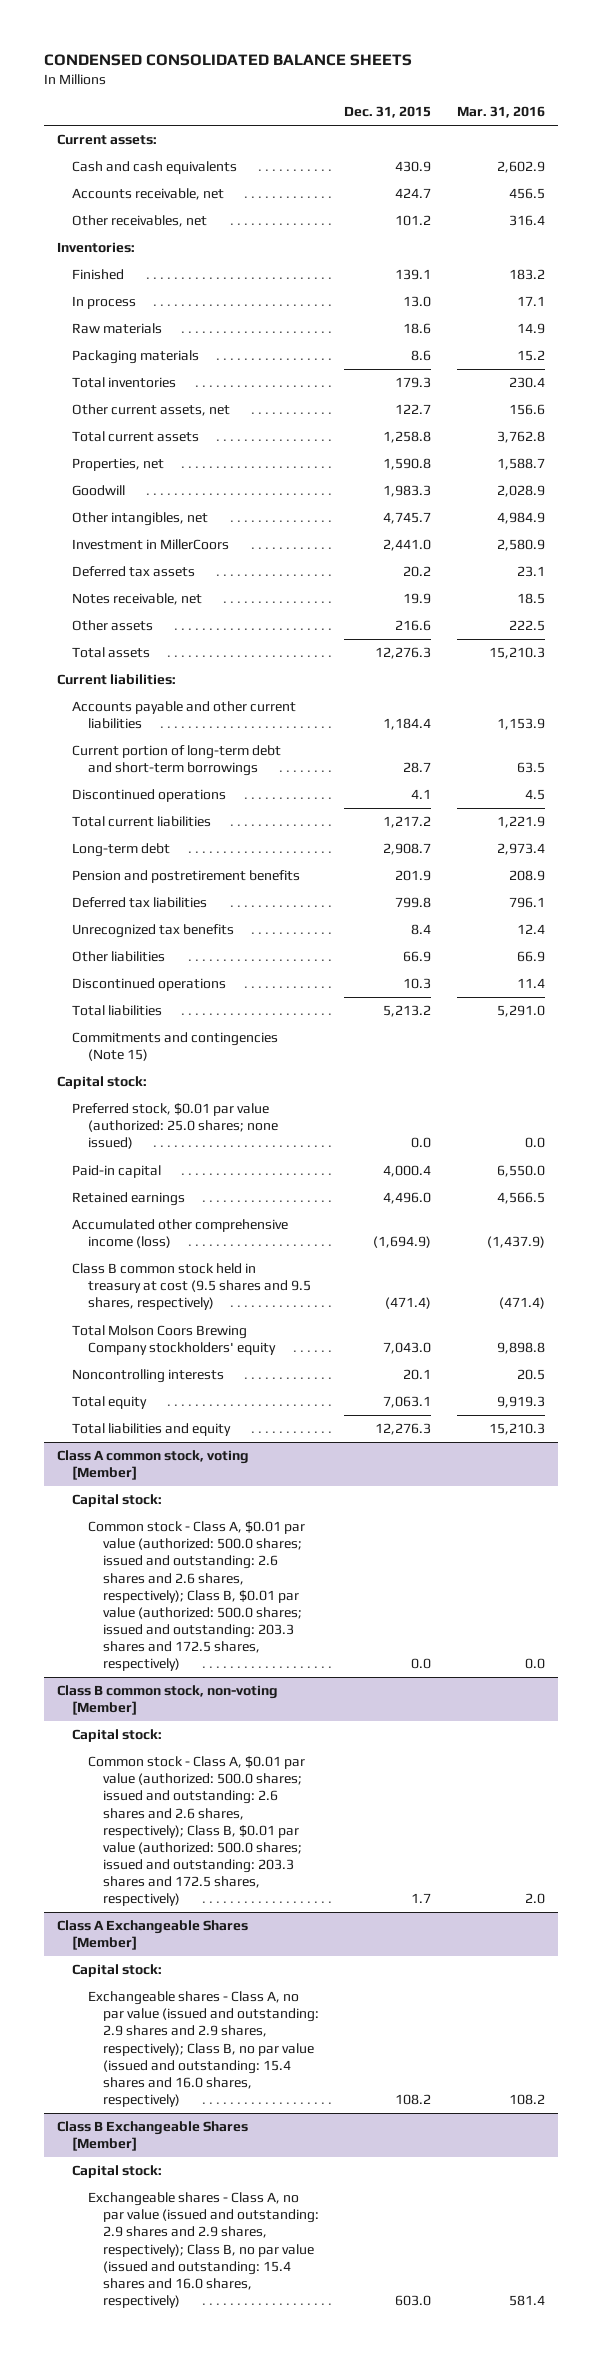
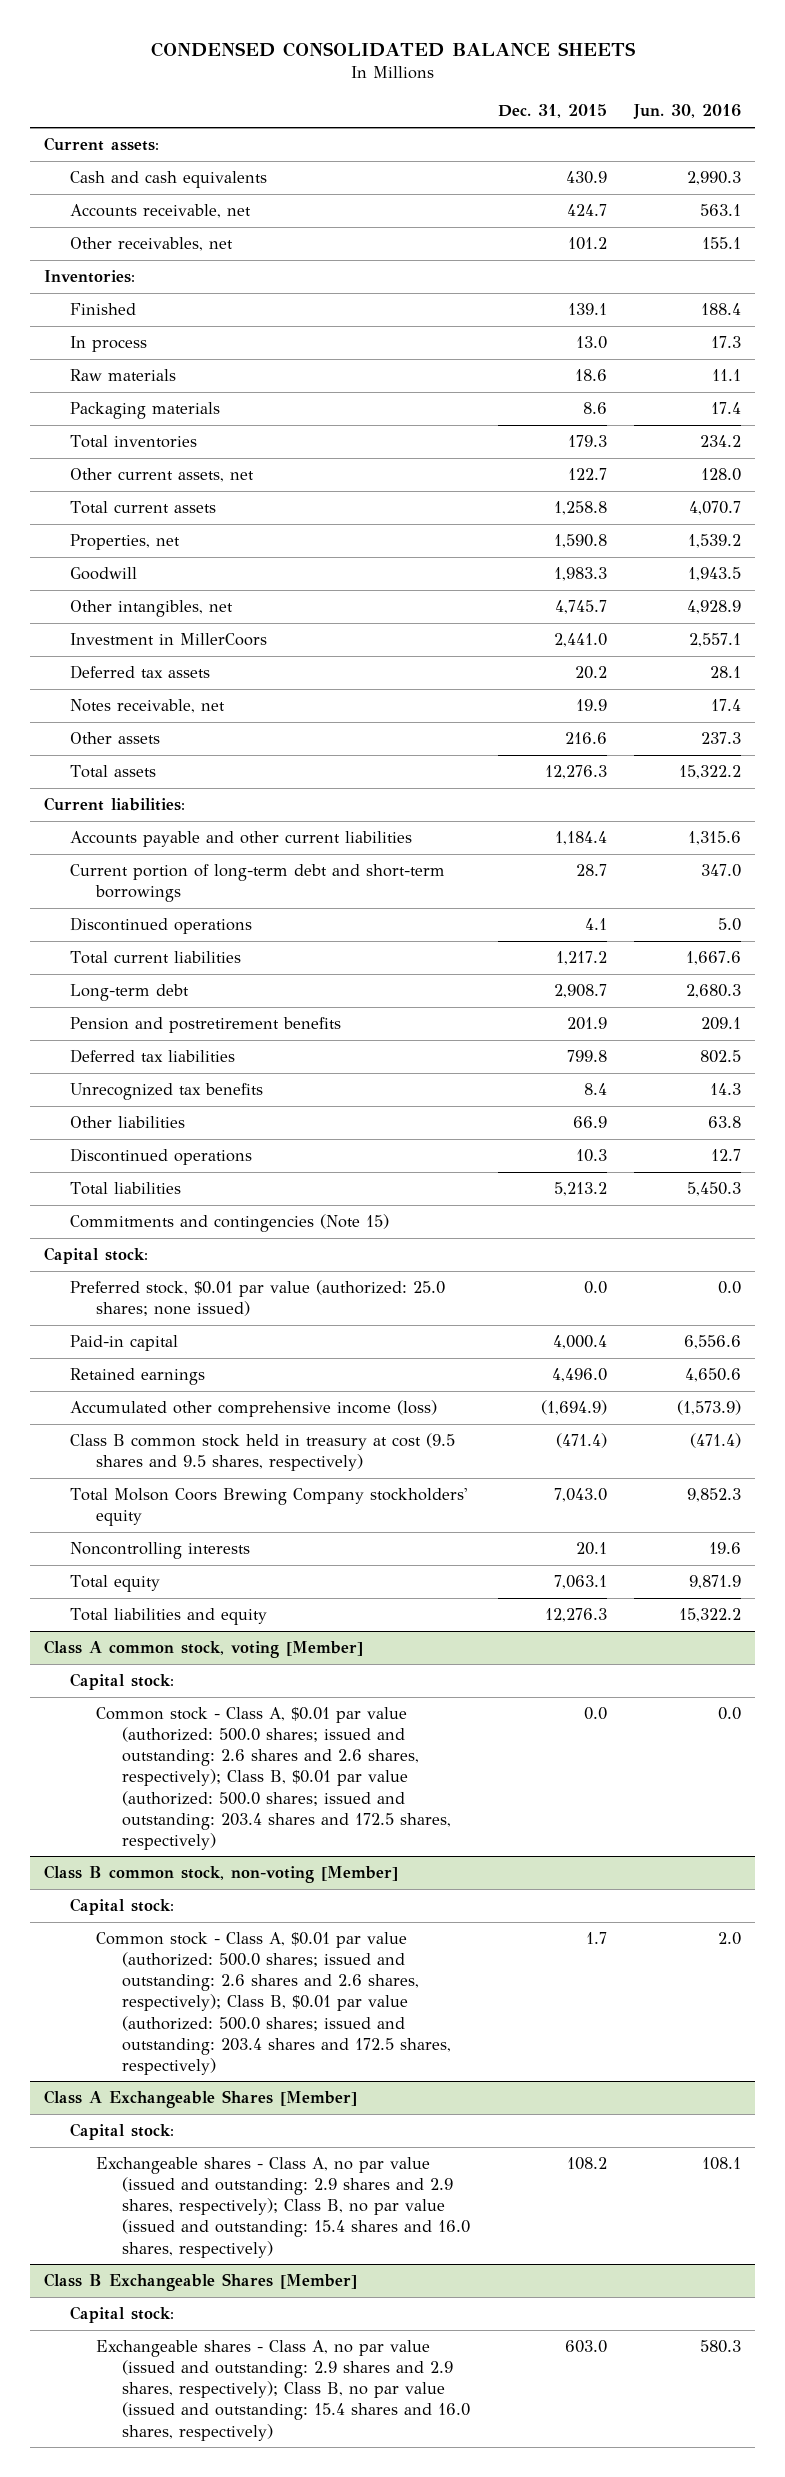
[456,105,545,118] Mar. 31, 2016 -> none
none -> [633,104,742,120] Jun. 30, 2016
[87,1521,305,1672] Common stock - Class A, $0.01 par value (authorized: 500.0 shares; issued and outstanding: 2.6 shares and 2.6 shares, respectively); Class B, $0.01 par value (authorized: 500.0 shares; issued and outstanding: 203.3 shares and 172.5 shares, respectively) -> [95,1707,451,1850] Common stock - Class A, $0.01 par value (authorized: 500.0 shares; issued and outstanding: 2.6 shares and 2.6 shares, respectively); Class B, $0.01 par value (authorized: 500.0 shares; issued and outstanding: 203.4 shares and 172.5 shares, respectively)
[87,1756,305,1907] Common stock - Class A, $0.01 par value (authorized: 500.0 shares; issued and outstanding: 2.6 shares and 2.6 shares, respectively); Class B, $0.01 par value (authorized: 500.0 shares; issued and outstanding: 203.3 shares and 172.5 shares, respectively) -> [95,1932,451,2075] Common stock - Class A, $0.01 par value (authorized: 500.0 shares; issued and outstanding: 2.6 shares and 2.6 shares, respectively); Class B, $0.01 par value (authorized: 500.0 shares; issued and outstanding: 203.4 shares and 172.5 shares, respectively)

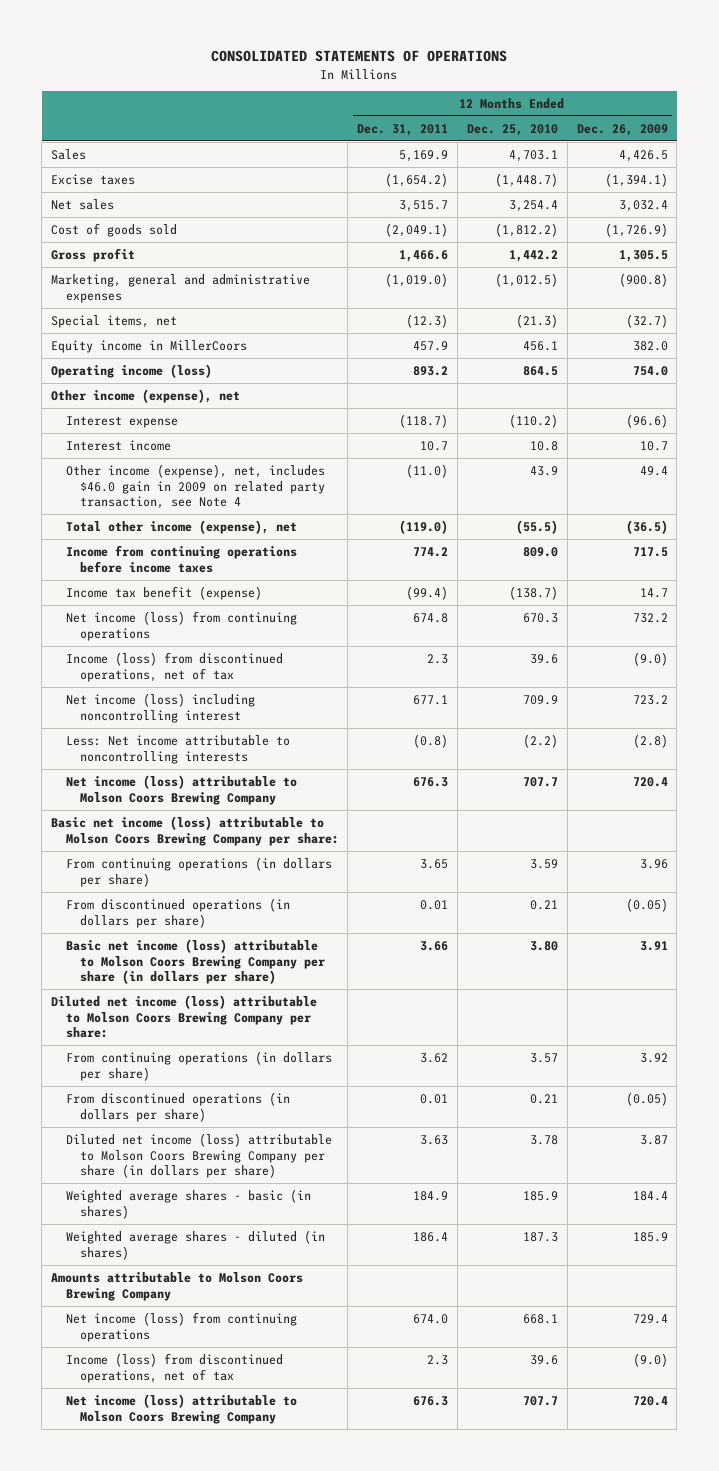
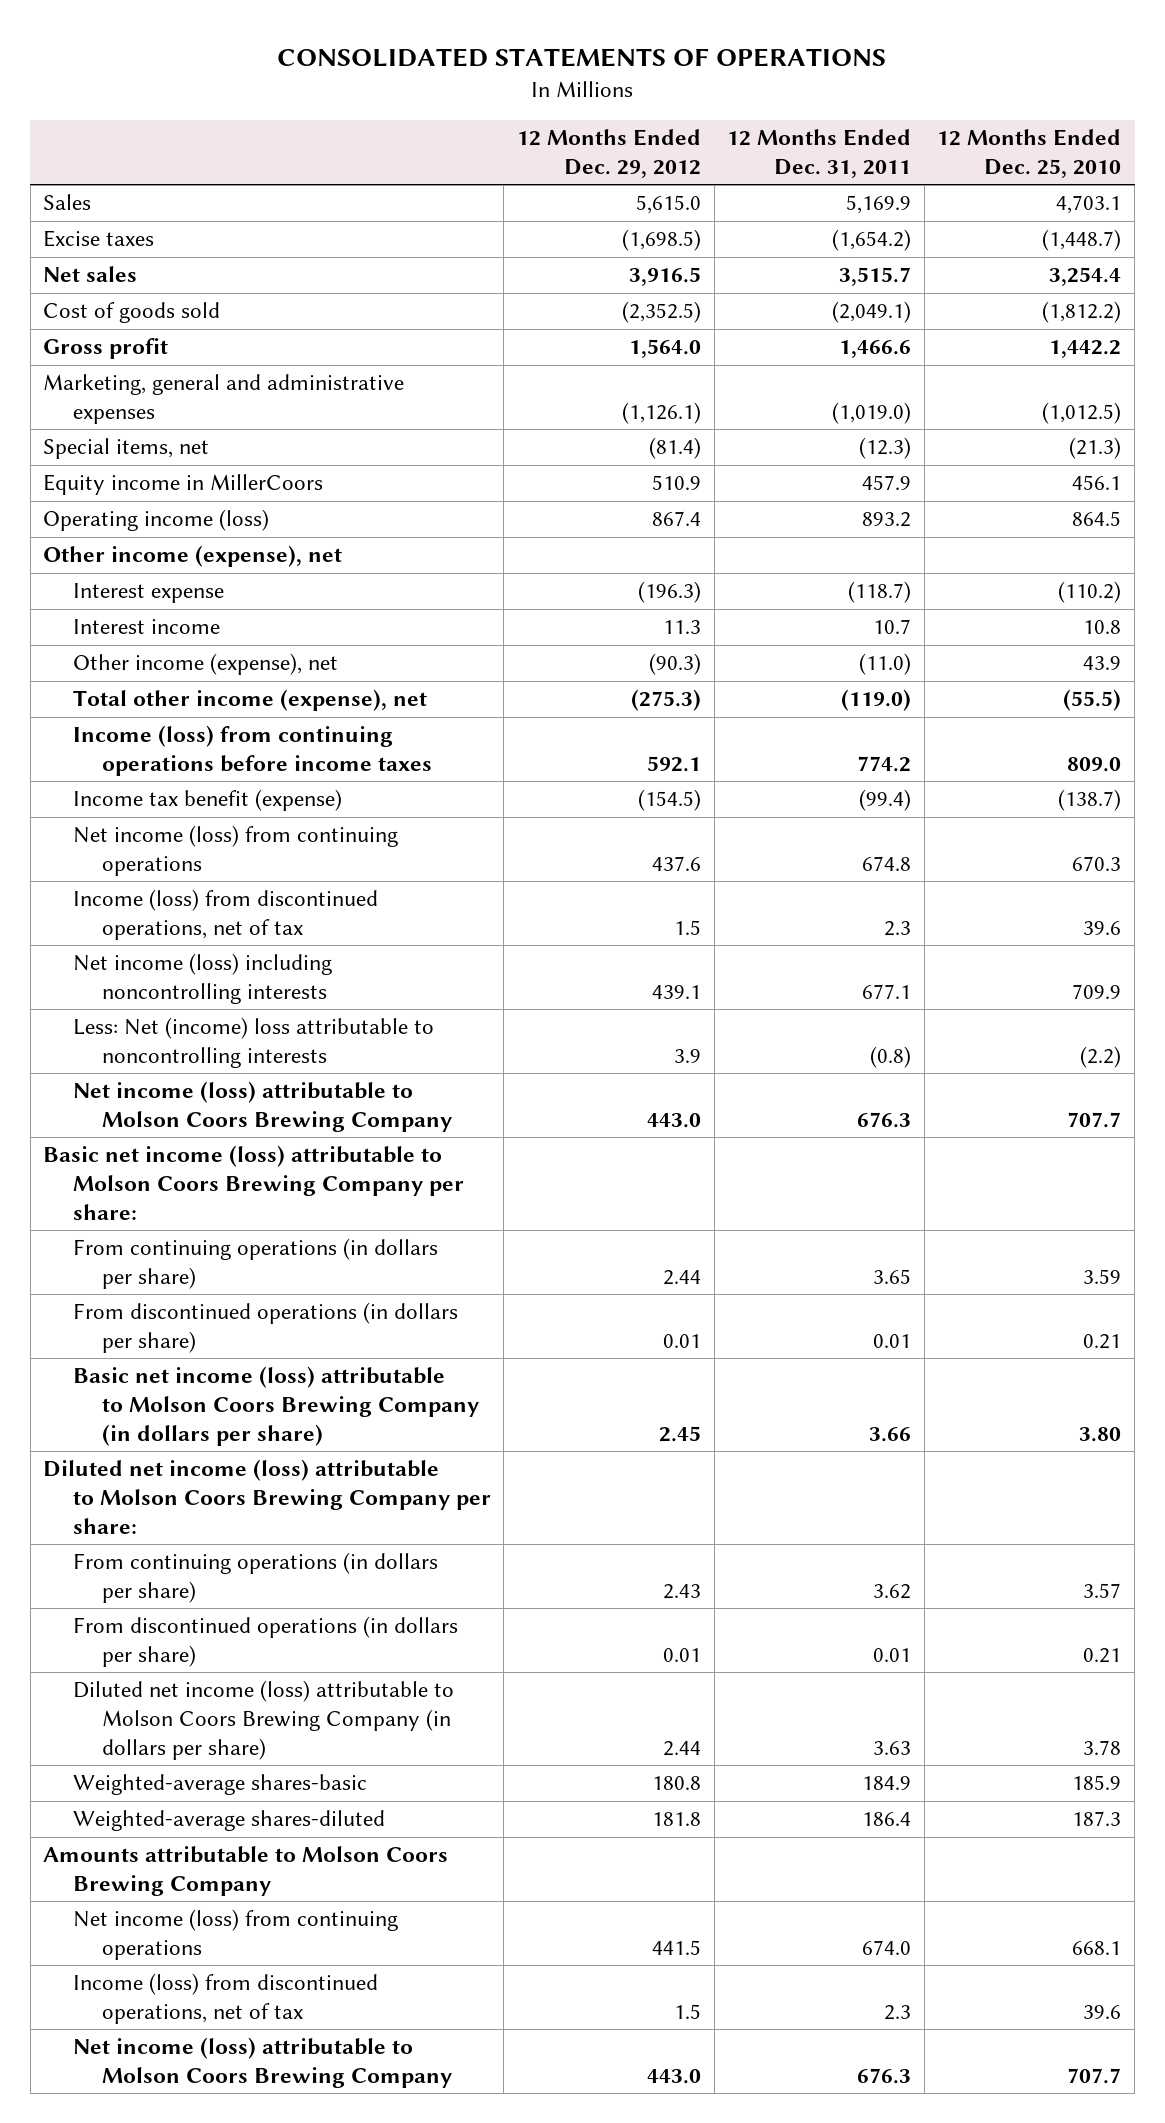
[576,123,668,136] Dec. 26, 2009 -> none
none -> [516,128,701,178] 12 Months Ended Dec. 29, 2012
[65,463,325,510] Other income (expense), net, includes $46.0 gain in 2009 on related party transaction, see Note 4 -> [72,653,338,676] Other income (expense), net
[65,544,297,573] Income from continuing operations before income taxes -> [72,725,433,777] Income (loss) from continuing operations before income taxes
[65,692,255,723] Net income (loss) including noncontrolling interest -> [72,953,332,1005] Net income (loss) including noncontrolling interests
[65,734,290,764] Less: Net income attributable to noncontrolling interests -> [72,1017,434,1069] Less: Net (income) loss attributable to noncontrolling interests
[65,938,325,985] Basic net income (loss) attributable to Molson Coors Brewing Company per share (in dollars per share) -> [72,1366,480,1447] Basic net income (loss) attributable to Molson Coors Brewing Company (in dollars per share)
[65,1132,332,1179] Diluted net income (loss) attributable to Molson Coors Brewing Company per share (in dollars per share) -> [72,1680,454,1761] Diluted net income (loss) attributable to Molson Coors Brewing Company (in dollars per share)
[65,1188,311,1219] Weighted average shares - basic (in shares) -> [72,1774,367,1796] Weighted-average shares-basic
[65,1229,325,1260] Weighted average shares - diluted (in shares) -> [72,1810,385,1832] Weighted-average shares-diluted

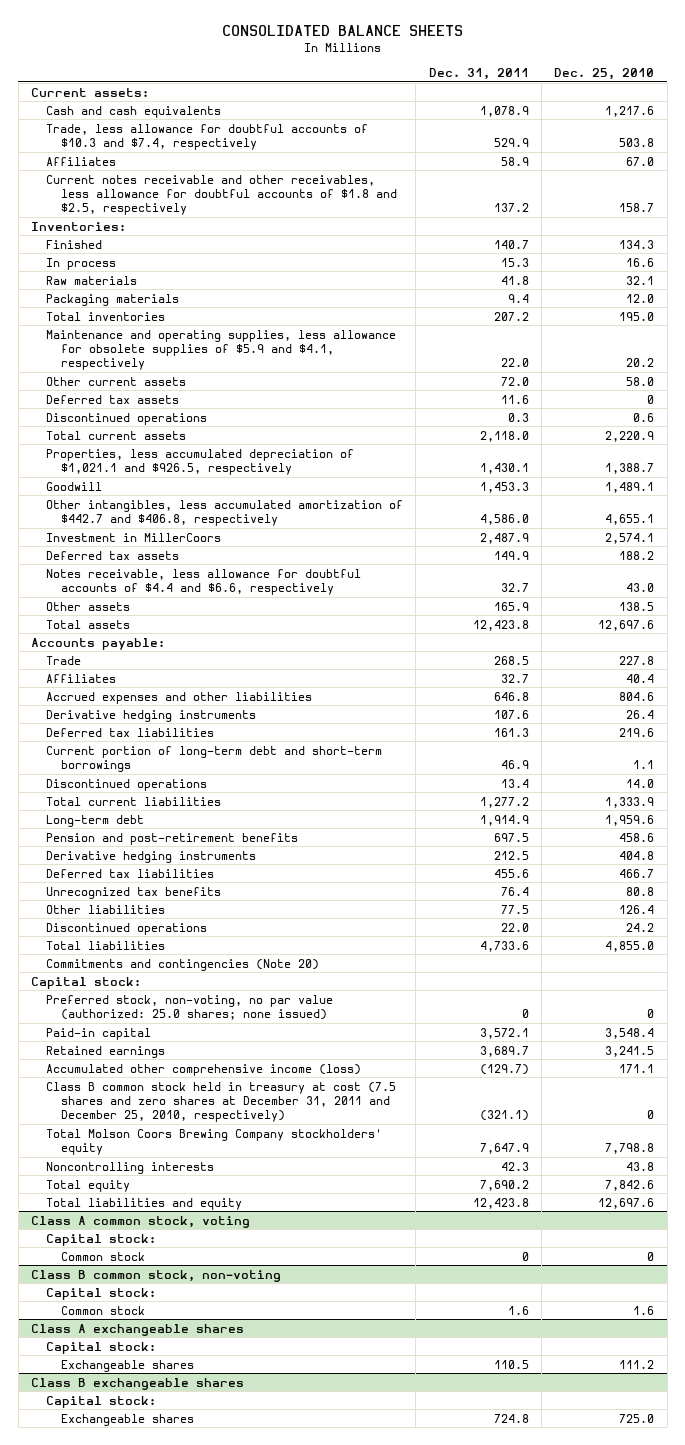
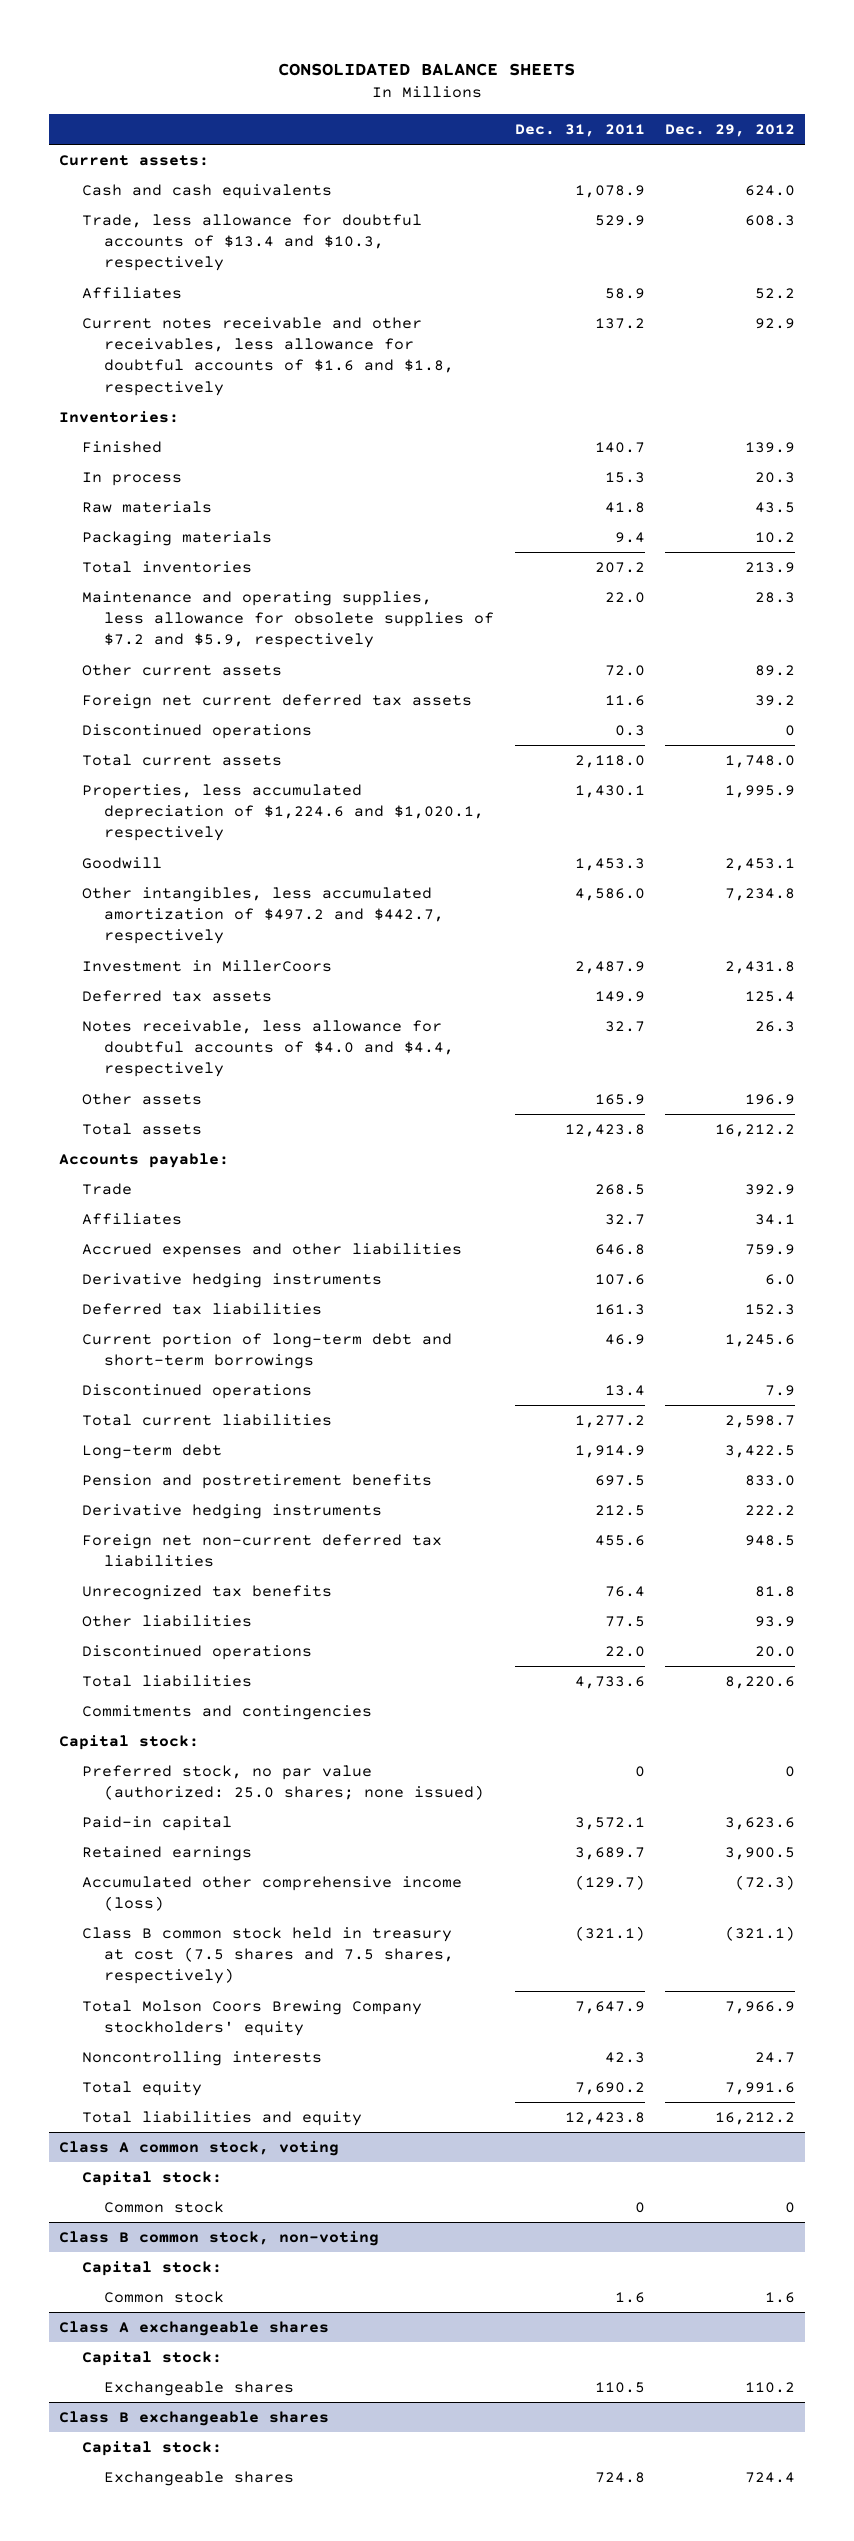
[554,68,655,81] Dec. 25, 2010 -> none
none -> [665,123,796,137] Dec. 29, 2012
[46,123,369,150] Trade, less allowance for doubtful accounts of $10.3 and $7.4, respectively -> [81,214,422,272] Trade, less allowance for doubtful accounts of $13.4 and $10.3, respectively
[46,174,398,216] Current notes receivable and other receivables, less allowance for doubtful accounts of $1.8 and $2.5, respectively -> [81,317,455,396] Current notes receivable and other receivables, less allowance for doubtful accounts of $1.6 and $1.8, respectively
[46,329,397,371] Maintenance and operating supplies, less allowance for obsolete supplies of $5.9 and $4.1, respectively -> [81,591,495,649] Maintenance and operating supplies, less allowance for obsolete supplies of $7.2 and $5.9, respectively
[46,394,180,404] Deferred tax assets -> [81,694,472,710] Foreign net current deferred tax assets
[46,448,355,475] Properties, less accumulated depreciation of $1,021.1 and $926.5, respectively -> [81,784,485,842] Properties, less accumulated depreciation of $1,224.6 and $1,020.1, respectively
[46,499,404,526] Other intangibles, less accumulated amortization of $442.7 and $406.8, respectively -> [81,887,445,945] Other intangibles, less accumulated amortization of $497.2 and $442.7, respectively
[46,568,362,595] Notes receivable, less allowance for doubtful accounts of $4.4 and $6.6, respectively -> [81,1020,455,1078] Notes receivable, less allowance for doubtful accounts of $4.0 and $4.4, respectively
[46,832,299,845] Pension and post-retirement benefits -> [81,1474,432,1490] Pension and postretirement benefits
[46,868,215,878] Deferred tax liabilities -> [81,1534,442,1568] Foreign net non-current deferred tax liabilities
[46,958,320,971] Commitments and contingencies (Note 20) -> [81,1705,372,1721] Commitments and contingencies
[46,994,334,1020] Preferred stock, non-voting, no par value (authorized: 25.0 shares; none issued) -> [81,1765,485,1801] Preferred stock, no par value (authorized: 25.0 shares; none issued)
[46,1081,397,1123] Class B common stock held in treasury at cost (7.5 shares and zero shares at December 31, 2011 and December 25, 2010, respectively) -> [81,1927,455,1985] Class B common stock held in treasury at cost (7.5 shares and 7.5 shares, respectively)

